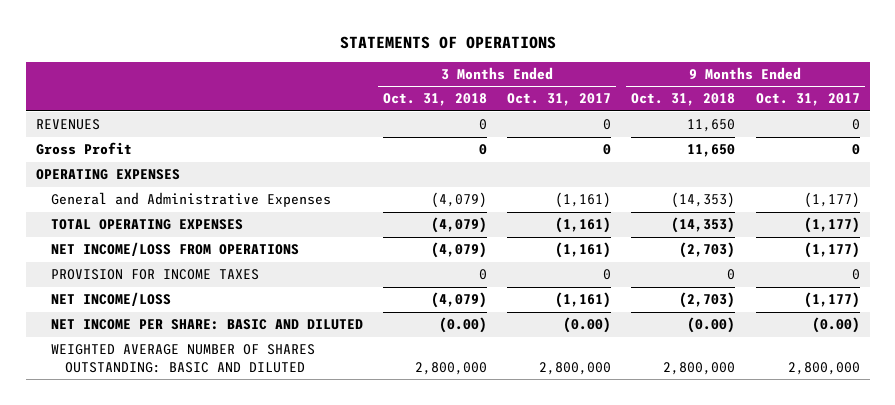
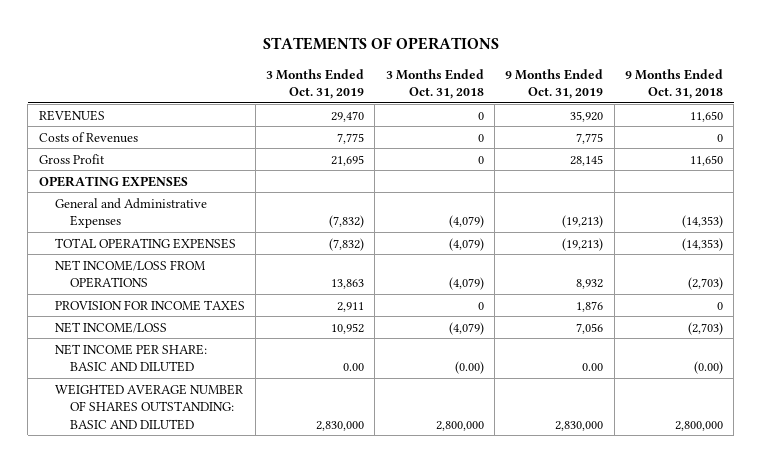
[507,93,612,107] Oct. 31, 2017 -> none
[755,93,860,107] Oct. 31, 2017 -> none
none -> [266,68,365,100] 3 Months Ended Oct. 31, 2019
none -> [505,68,604,100] 9 Months Ended Oct. 31, 2019
none -> [38,131,138,143] Costs of Revenues

